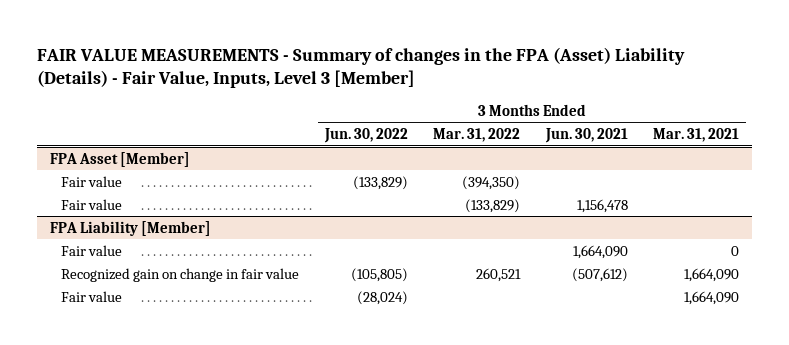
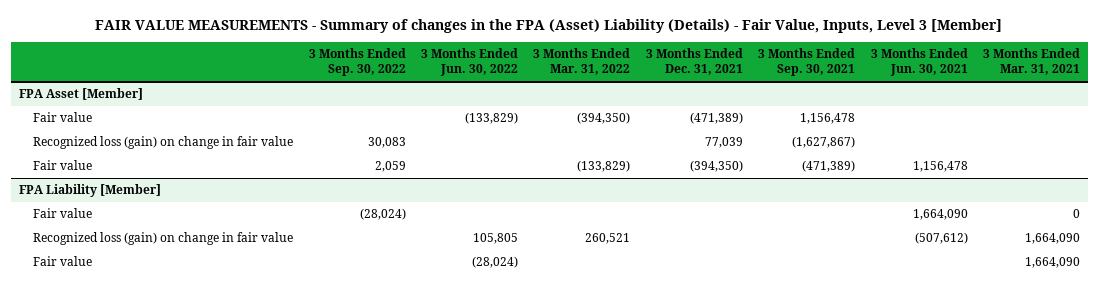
none -> [308,48,406,77] 3 Months Ended Sep. 30, 2022
none -> [645,48,743,76] 3 Months Ended Dec. 31, 2021
none -> [758,48,856,77] 3 Months Ended Sep. 30, 2021
none -> [33,136,294,150] Recognized loss (gain) on change in fair value
[61,267,300,282] Recognized gain on change in fair value -> [33,232,294,246] Recognized loss (gain) on change in fair value
[350,267,408,282] (105,805) -> [472,233,518,245] 105,805

